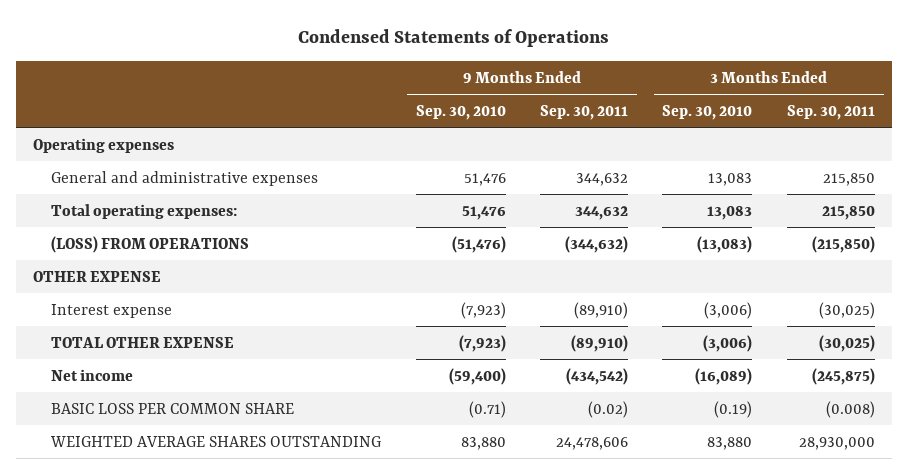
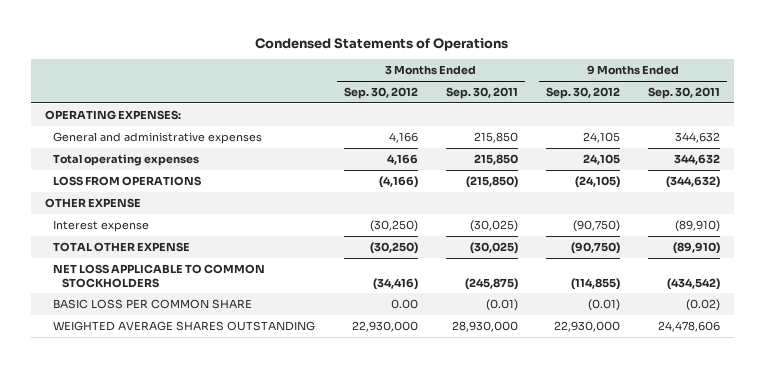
[415,104,506,120] Sep. 30, 2010 -> none
[662,104,753,120] Sep. 30, 2010 -> none
none -> [343,86,418,99] Sep. 30, 2012
none -> [545,86,620,99] Sep. 30, 2012
[33,137,175,153] Operating expenses -> [44,109,181,120] OPERATING EXPENSES:
[51,203,238,219] Total operating expenses: -> [53,153,200,166] Total operating expenses
[51,235,250,253] (LOSS) FROM OPERATIONS -> [53,175,202,186] LOSS FROM OPERATIONS
[51,368,134,381] Net income -> [53,263,266,288] NET LOSS APPLICABLE TO COMMON STOCKHOLDERS
[825,400,875,418] (0.008) -> [485,298,518,311] (0.01)

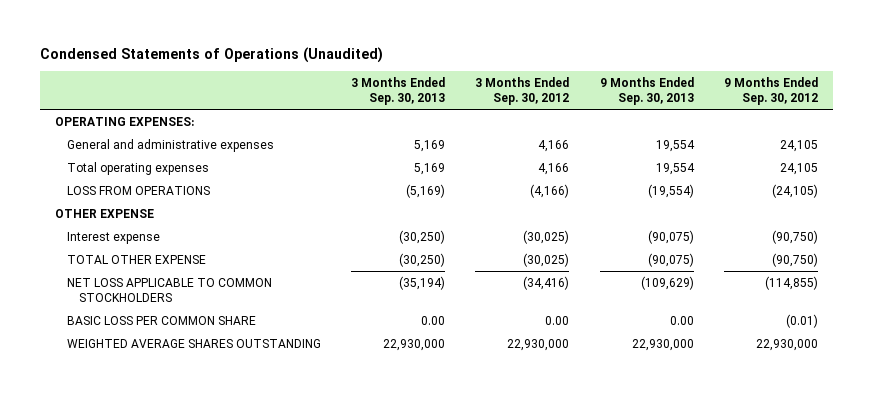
[255,38,509,52] Condensed Statements of Operations -> [39,46,383,63] Condensed Statements of Operations (Unaudited)
[445,86,518,99] Sep. 30, 2011 -> none
[648,86,721,99] Sep. 30, 2011 -> none
none -> [351,76,446,106] 3 Months Ended Sep. 30, 2013
none -> [599,76,694,106] 9 Months Ended Sep. 30, 2013
[369,219,418,232] (30,250) -> [523,229,570,244] (30,025)
[369,241,418,254] (30,250) -> [523,252,570,267] (30,025)

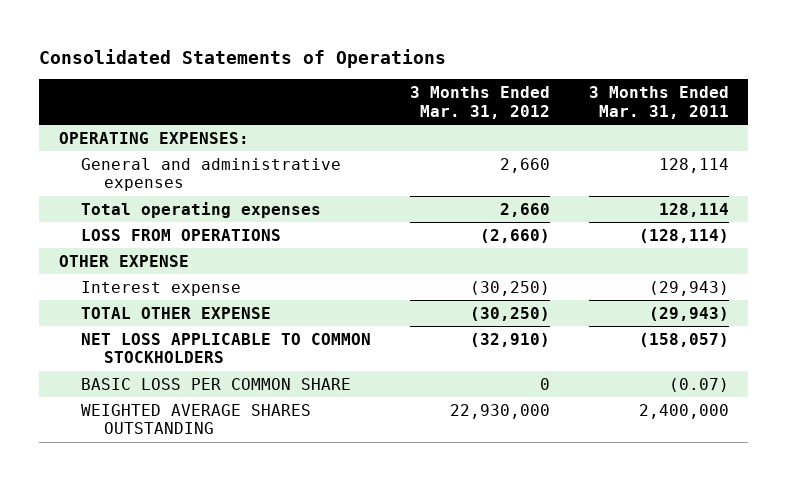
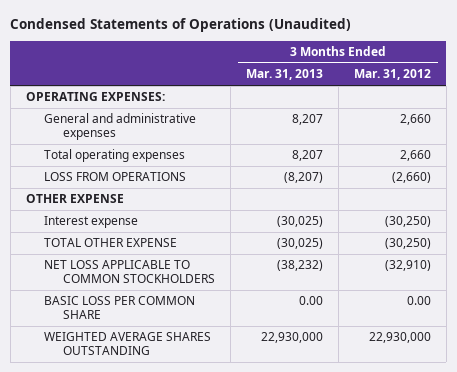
[39,48,447,68] Consolidated Statements of Operations -> [10,17,352,32] Condensed Statements of Operations (Unaudited)
[588,86,729,119] 3 Months Ended Mar. 31, 2011 -> none
none -> [245,69,323,81] Mar. 31, 2013
[539,377,550,390] 0 -> [406,296,431,306] 0.00

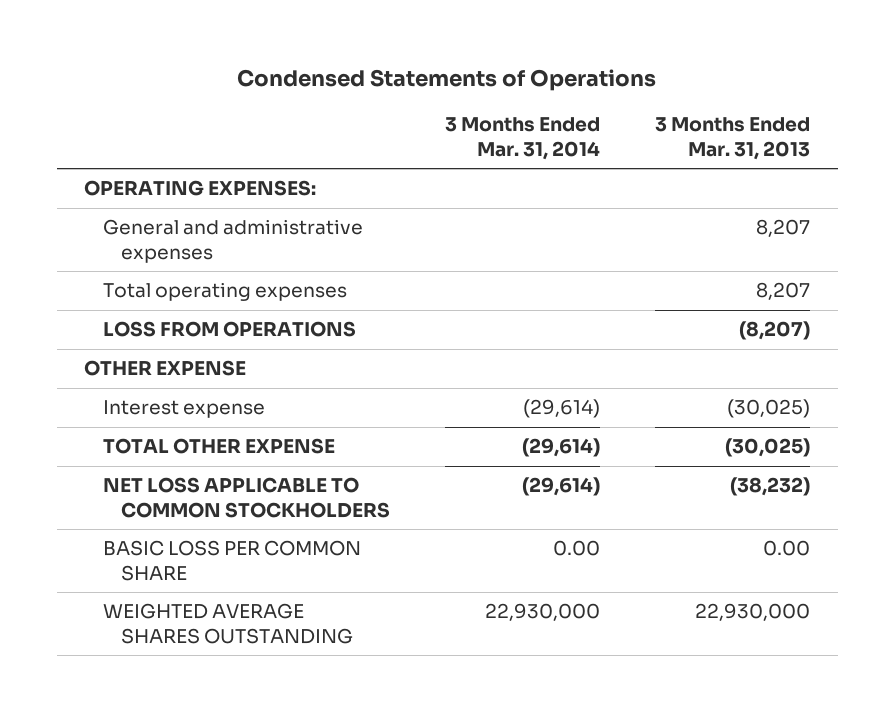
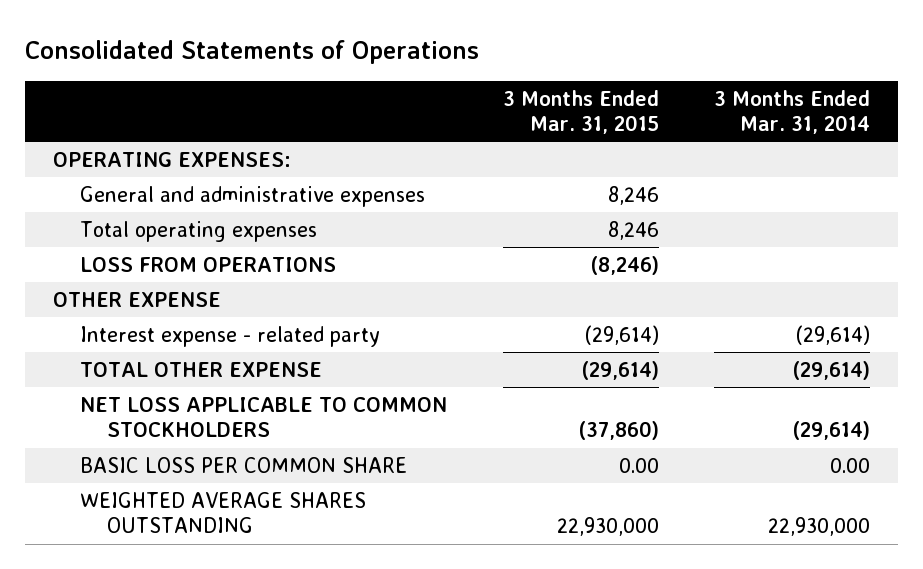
[237,69,657,92] Condensed Statements of Operations -> [25,40,480,65] Consolidated Statements of Operations
[655,117,811,160] 3 Months Ended Mar. 31, 2013 -> none
none -> [502,89,659,134] 3 Months Ended Mar. 31, 2015
[102,400,265,419] Interest expense -> [80,325,381,347] Interest expense - related party

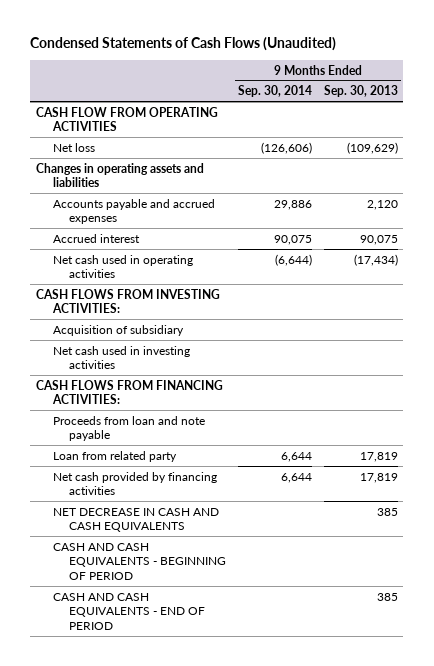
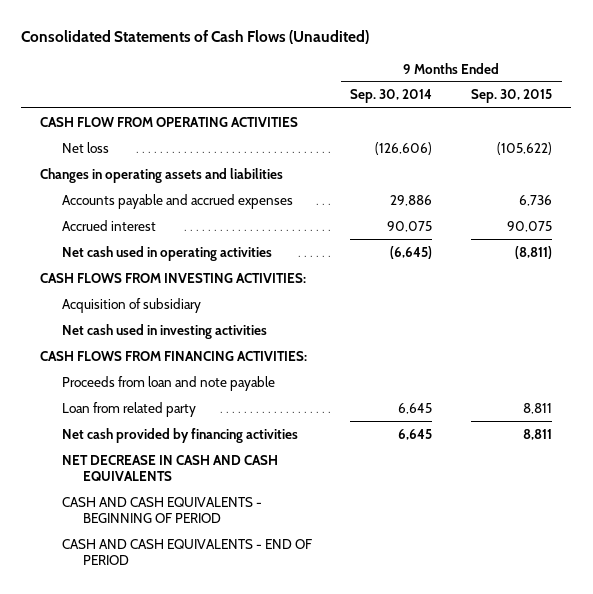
[30,37,337,52] Condensed Statements of Cash Flows (Unaudited) -> [21,30,370,45] Consolidated Statements of Cash Flows (Unaudited)
[323,85,398,98] Sep. 30, 2013 -> none
none -> [471,89,553,104] Sep. 30, 2015
[274,253,312,266] (6,644) -> [390,245,433,259] (6,645)
[280,451,312,462] 6,644 -> [398,402,433,414] 6,645
[280,472,312,483] 6,644 -> [398,428,433,440] 6,645

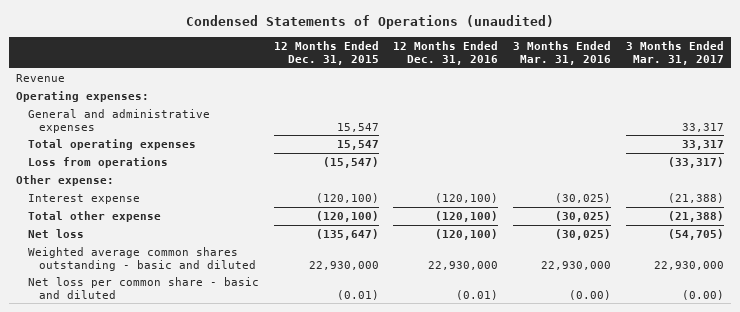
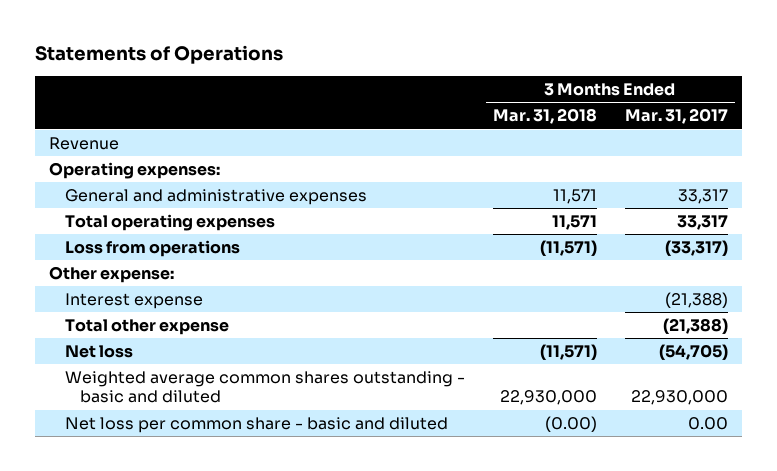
[186,15,555,30] Condensed Statements of Operations (unaudited) -> [35,44,284,64] Statements of Operations
[273,41,379,65] 12 Months Ended Dec. 31, 2015 -> none
[393,41,499,65] 12 Months Ended Dec. 31, 2016 -> none
[513,41,612,65] 3 Months Ended Mar. 31, 2016 -> none
none -> [492,108,597,125] Mar. 31, 2018
[681,289,724,300] (0.00) -> [687,416,728,430] 0.00

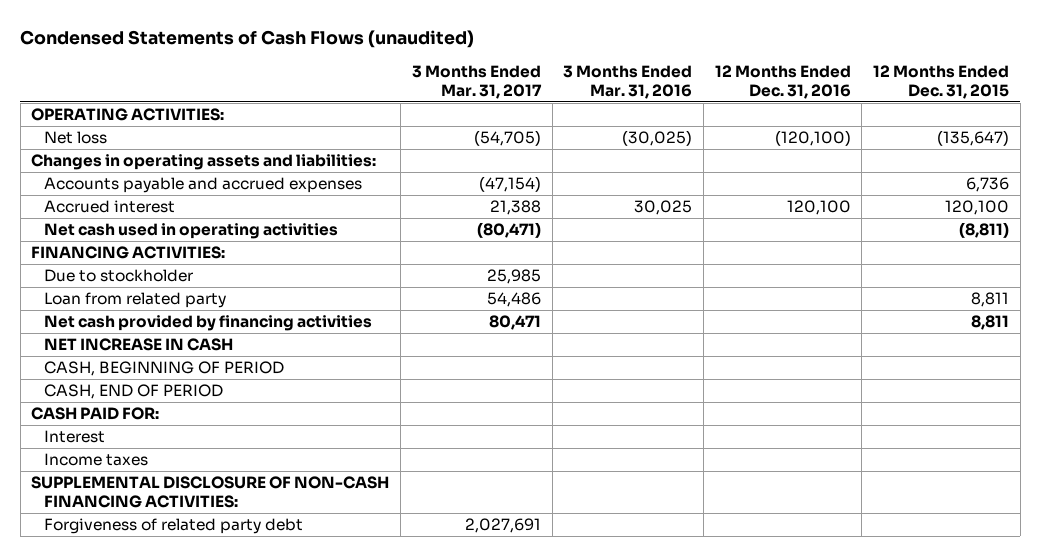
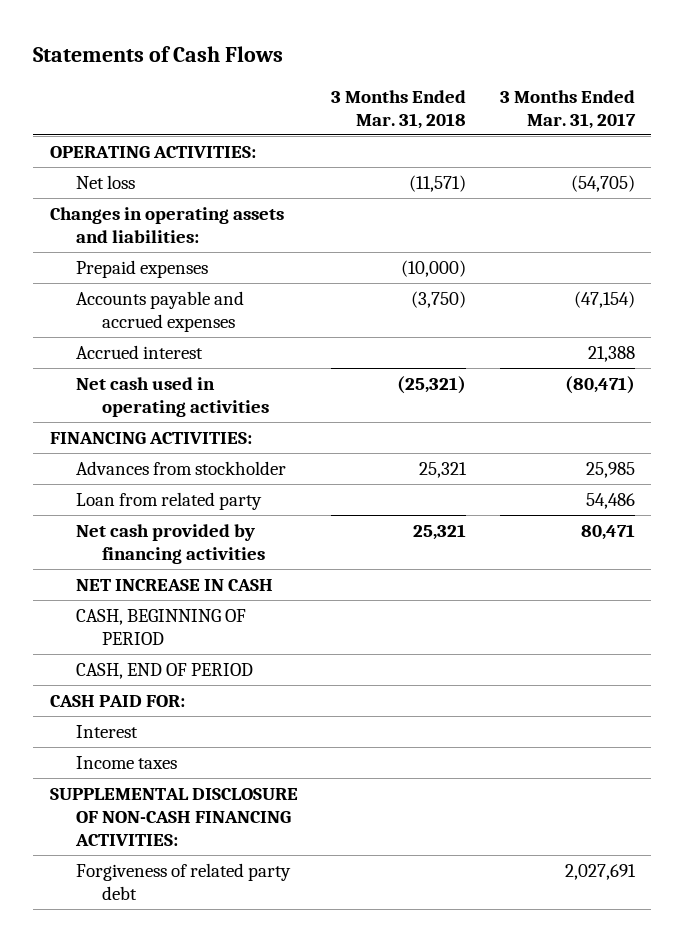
[20,30,475,49] Condensed Statements of Cash Flows (unaudited) -> [32,45,283,62] Statements of Cash Flows
[563,64,693,99] 3 Months Ended Mar. 31, 2016 -> none
[714,64,851,99] 12 Months Ended Dec. 31, 2016 -> none
[873,64,1010,99] 12 Months Ended Dec. 31, 2015 -> none
none -> [331,89,467,129] 3 Months Ended Mar. 31, 2018
none -> [75,259,208,278] Prepaid expenses
[43,269,193,283] Due to stockholder -> [75,460,286,475] Advances from stockholder

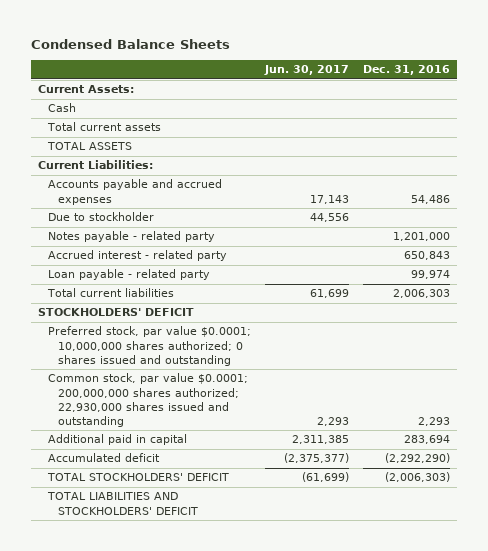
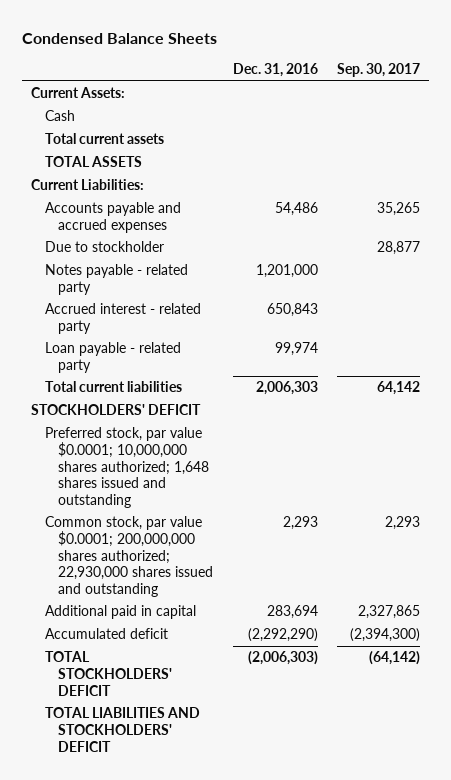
[264,65,350,76] Jun. 30, 2017 -> none
none -> [336,63,420,78] Sep. 30, 2017
[48,326,252,366] Preferred stock, par value $0.0001; 10,000,000 shares authorized; 0 shares issued and outstanding -> [44,427,210,509] Preferred stock, par value $0.0001; 10,000,000 shares authorized; 1,648 shares issued and outstanding

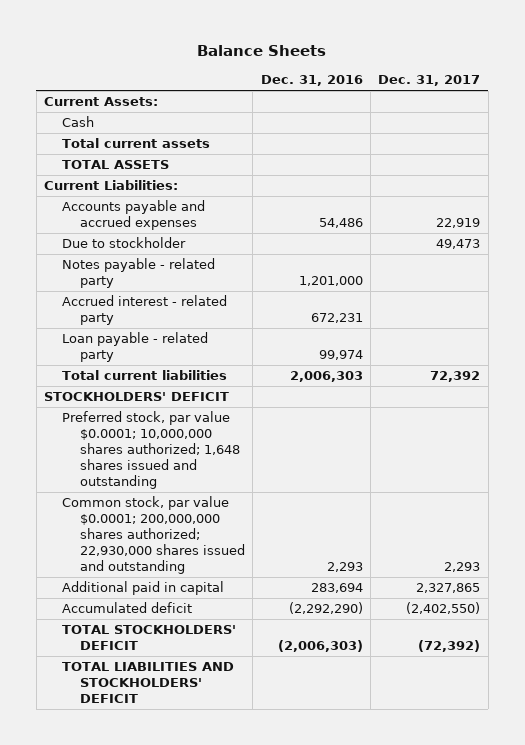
[21,32,217,44] Condensed Balance Sheets -> [197,45,327,57] Balance Sheets
[336,63,420,78] Sep. 30, 2017 -> none
none -> [378,75,481,87] Dec. 31, 2017
[266,303,318,318] 650,843 -> [310,313,363,324] 672,231

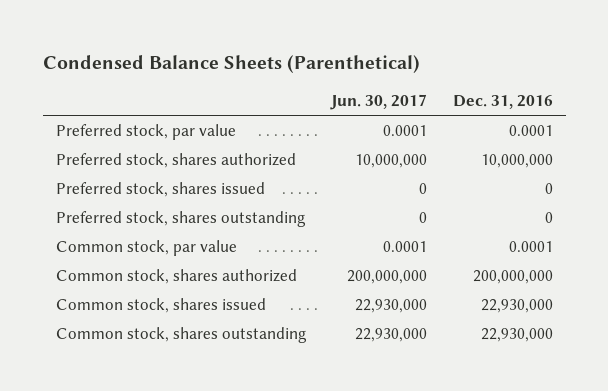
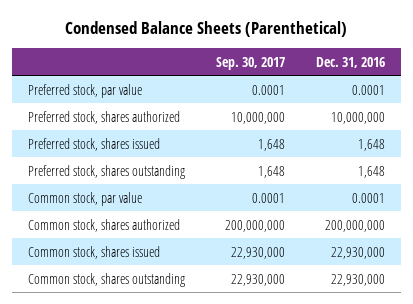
[330,94,428,111] Jun. 30, 2017 -> none
none -> [215,56,285,70] Sep. 30, 2017
[544,183,553,195] 0 -> [358,138,386,151] 1,648
[544,212,553,224] 0 -> [358,165,386,178] 1,648

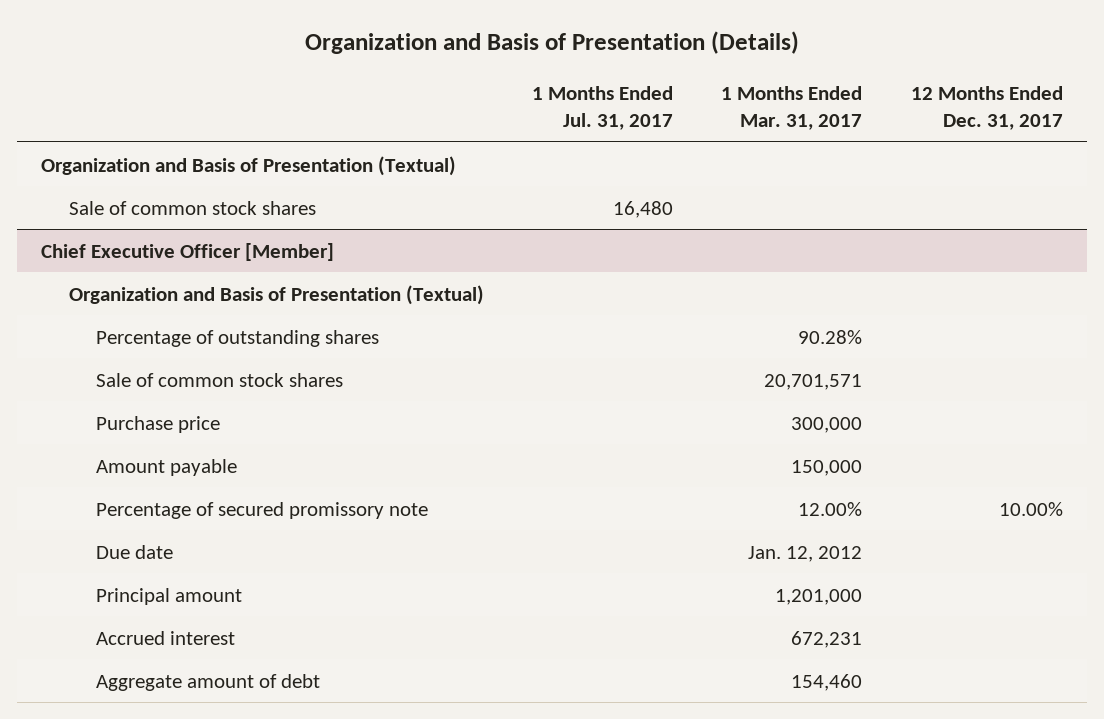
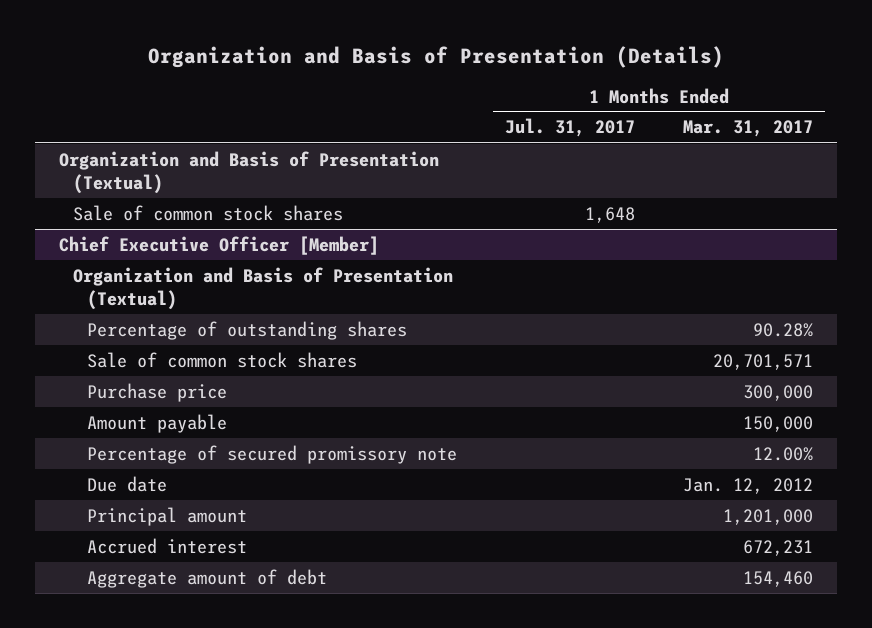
[910,85,1063,131] 12 Months Ended Dec. 31, 2017 -> none
[612,200,673,218] 16,480 -> [585,206,636,223] 1,648

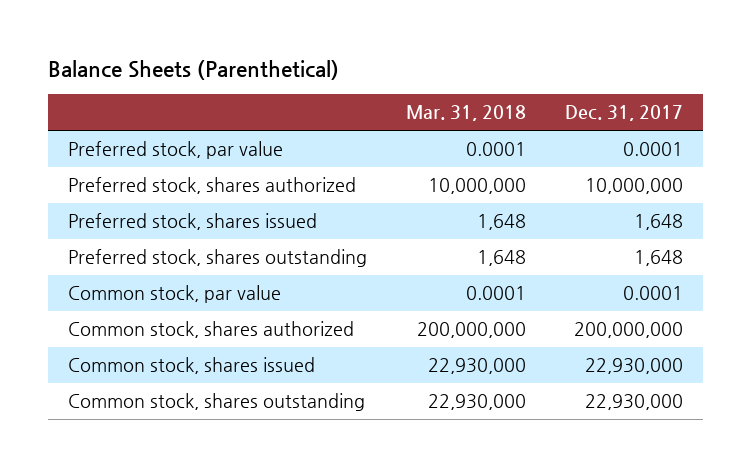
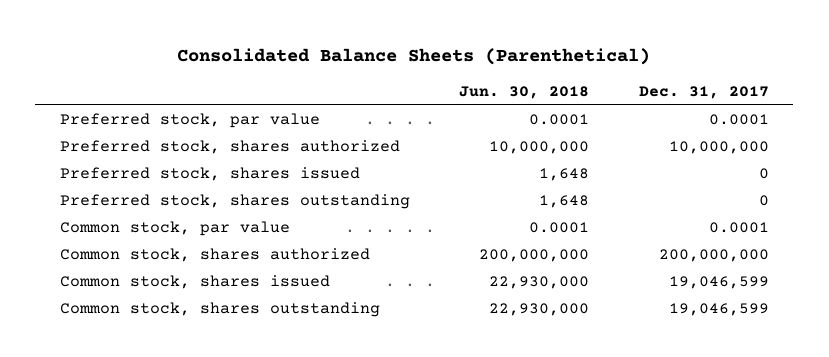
[48,60,340,81] Balance Sheets (Parenthetical) -> [177,48,651,66] Consolidated Balance Sheets (Parenthetical)
[405,105,526,122] Mar. 31, 2018 -> none
none -> [459,85,590,99] Jun. 30, 2018
[634,214,684,231] 1,648 -> [758,168,769,180] 0
[634,250,684,267] 1,648 -> [758,195,769,207] 0
[585,358,684,375] 22,930,000 -> [668,276,769,290] 19,046,599
[585,394,684,411] 22,930,000 -> [668,303,769,317] 19,046,599

